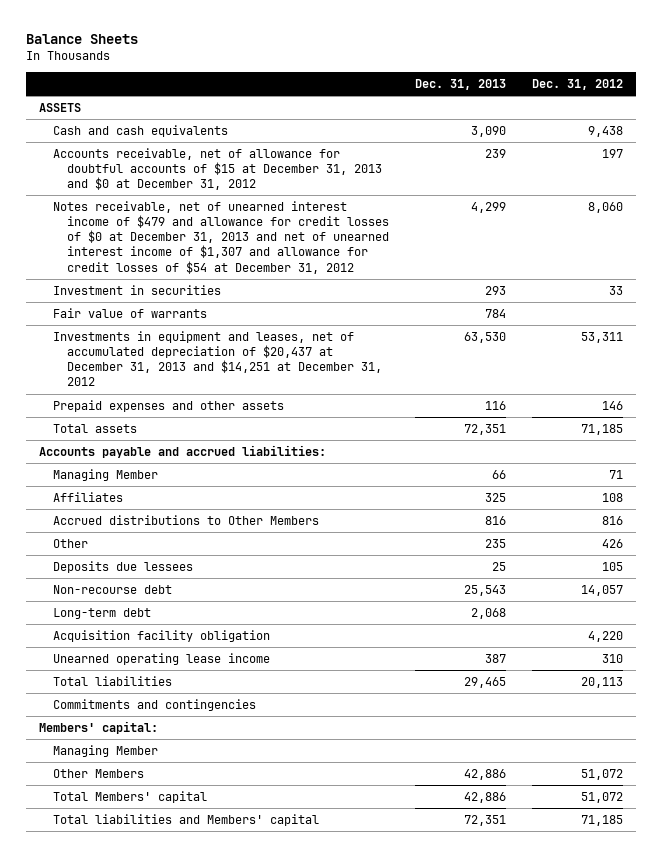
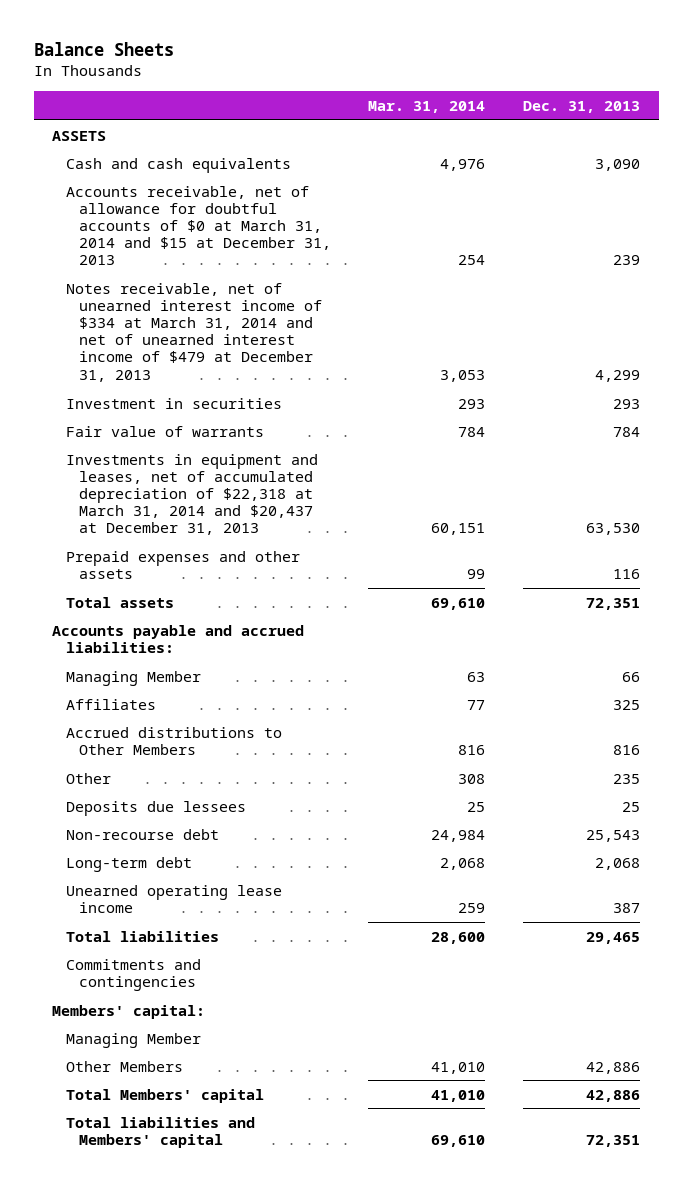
[532,78,624,90] Dec. 31, 2012 -> none
none -> [368,100,486,113] Mar. 31, 2014
[52,147,382,191] Accounts receivable, net of allowance for doubtful accounts of $15 at December 31, 2013 and $0 at December 31, 2012 -> [65,185,331,266] Accounts receivable, net of allowance for doubtful accounts of $0 at March 31, 2014 and $15 at December 31, 2013
[52,200,389,274] Notes receivable, net of unearned interest income of $479 and allowance for credit losses of $0 at December 31, 2013 and net of unearned interest income of $1,307 and allowance for credit losses of $54 at December 31, 2012 -> [65,282,322,382] Notes receivable, net of unearned interest income of $334 at March 31, 2014 and net of unearned interest income of $479 at December 31, 2013
[52,330,382,387] Investments in equipment and leases, net of accumulated depreciation of $20,437 at December 31, 2013 and $14,251 at December 31, 2012 -> [65,453,318,536] Investments in equipment and leases, net of accumulated depreciation of $22,318 at March 31, 2014 and $20,437 at December 31, 2013
[52,629,270,642] Acquisition facility obligation -> none

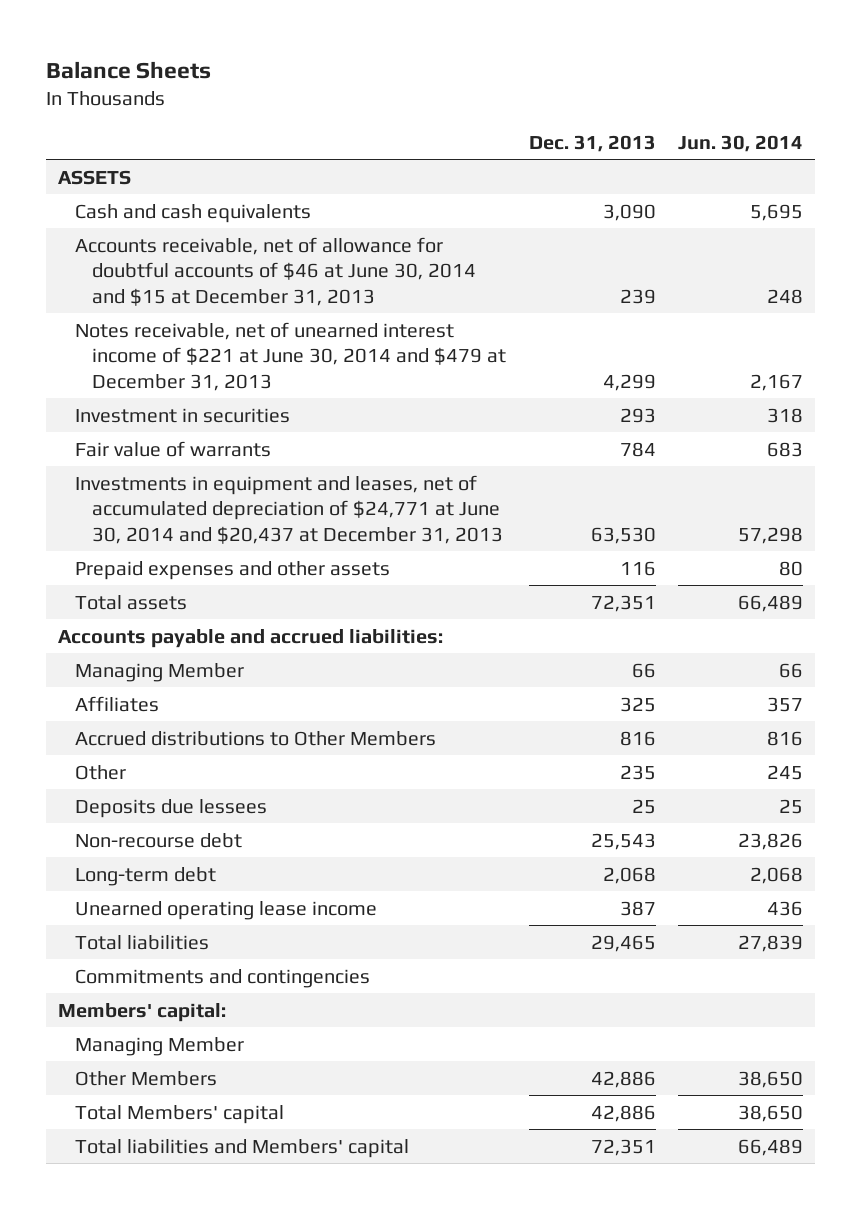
[368,100,486,113] Mar. 31, 2014 -> none
none -> [678,134,804,152] Jun. 30, 2014
[65,185,331,266] Accounts receivable, net of allowance for doubtful accounts of $0 at March 31, 2014 and $15 at December 31, 2013 -> [75,236,477,306] Accounts receivable, net of allowance for doubtful accounts of $46 at June 30, 2014 and $15 at December 31, 2013
[65,282,322,382] Notes receivable, net of unearned interest income of $334 at March 31, 2014 and net of unearned interest income of $479 at December 31, 2013 -> [75,321,507,391] Notes receivable, net of unearned interest income of $221 at June 30, 2014 and $479 at December 31, 2013
[65,453,318,536] Investments in equipment and leases, net of accumulated depreciation of $22,318 at March 31, 2014 and $20,437 at December 31, 2013 -> [75,474,504,544] Investments in equipment and leases, net of accumulated depreciation of $24,771 at June 30, 2014 and $20,437 at December 31, 2013

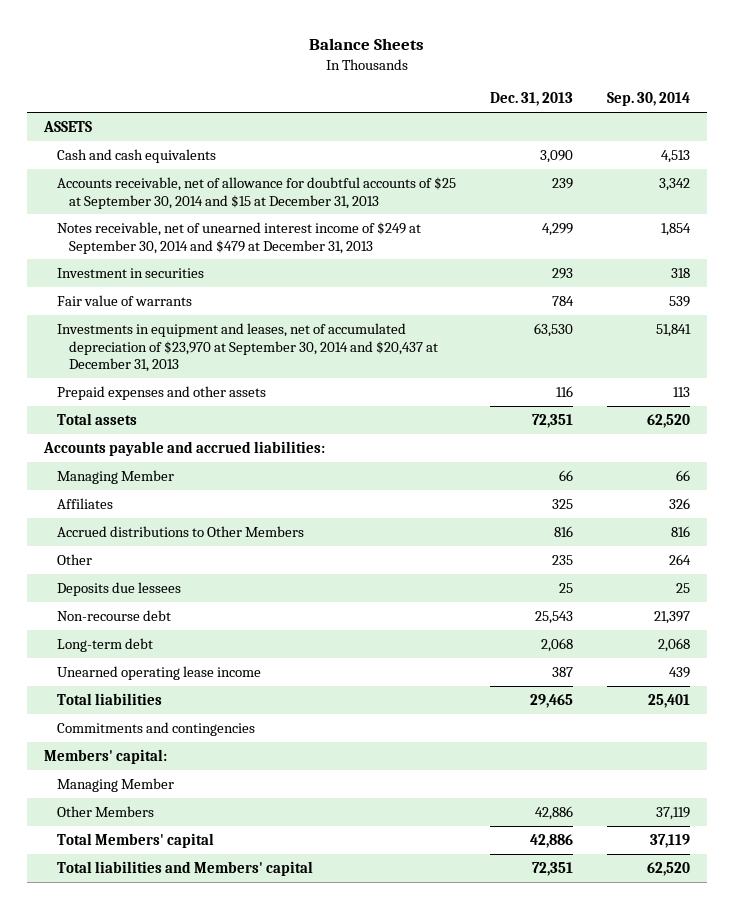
[678,134,804,152] Jun. 30, 2014 -> none
none -> [607,92,691,107] Sep. 30, 2014
[75,236,477,306] Accounts receivable, net of allowance for doubtful accounts of $46 at June 30, 2014 and $15 at December 31, 2013 -> [56,176,456,209] Accounts receivable, net of allowance for doubtful accounts of $25 at September 30, 2014 and $15 at December 31, 2013
[75,321,507,391] Notes receivable, net of unearned interest income of $221 at June 30, 2014 and $479 at December 31, 2013 -> [56,221,421,254] Notes receivable, net of unearned interest income of $249 at September 30, 2014 and $479 at December 31, 2013
[75,474,504,544] Investments in equipment and leases, net of accumulated depreciation of $24,771 at June 30, 2014 and $20,437 at December 31, 2013 -> [56,322,439,373] Investments in equipment and leases, net of accumulated depreciation of $23,970 at September 30, 2014 and $20,437 at December 31, 2013

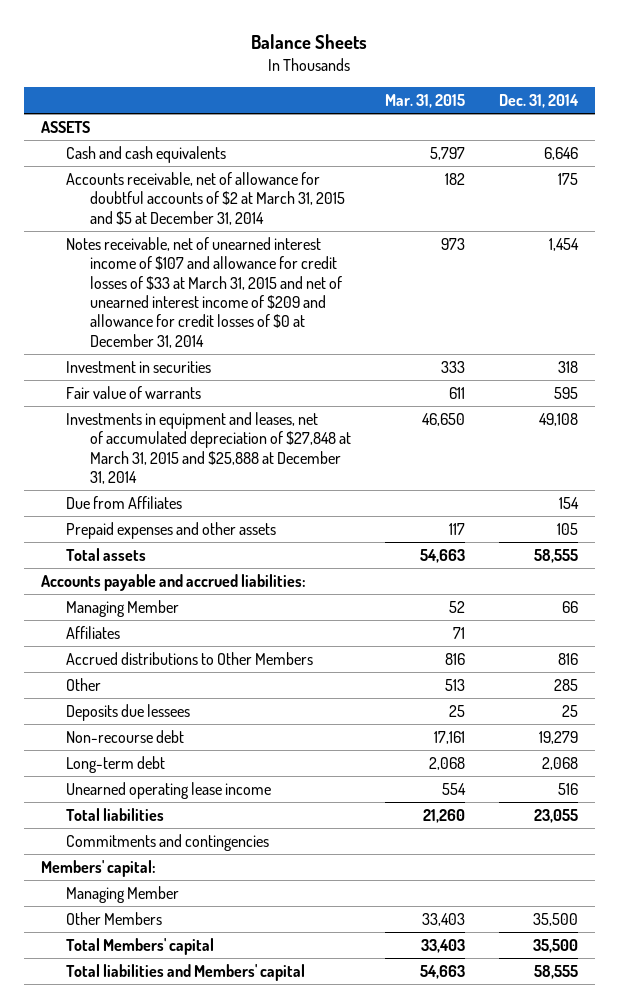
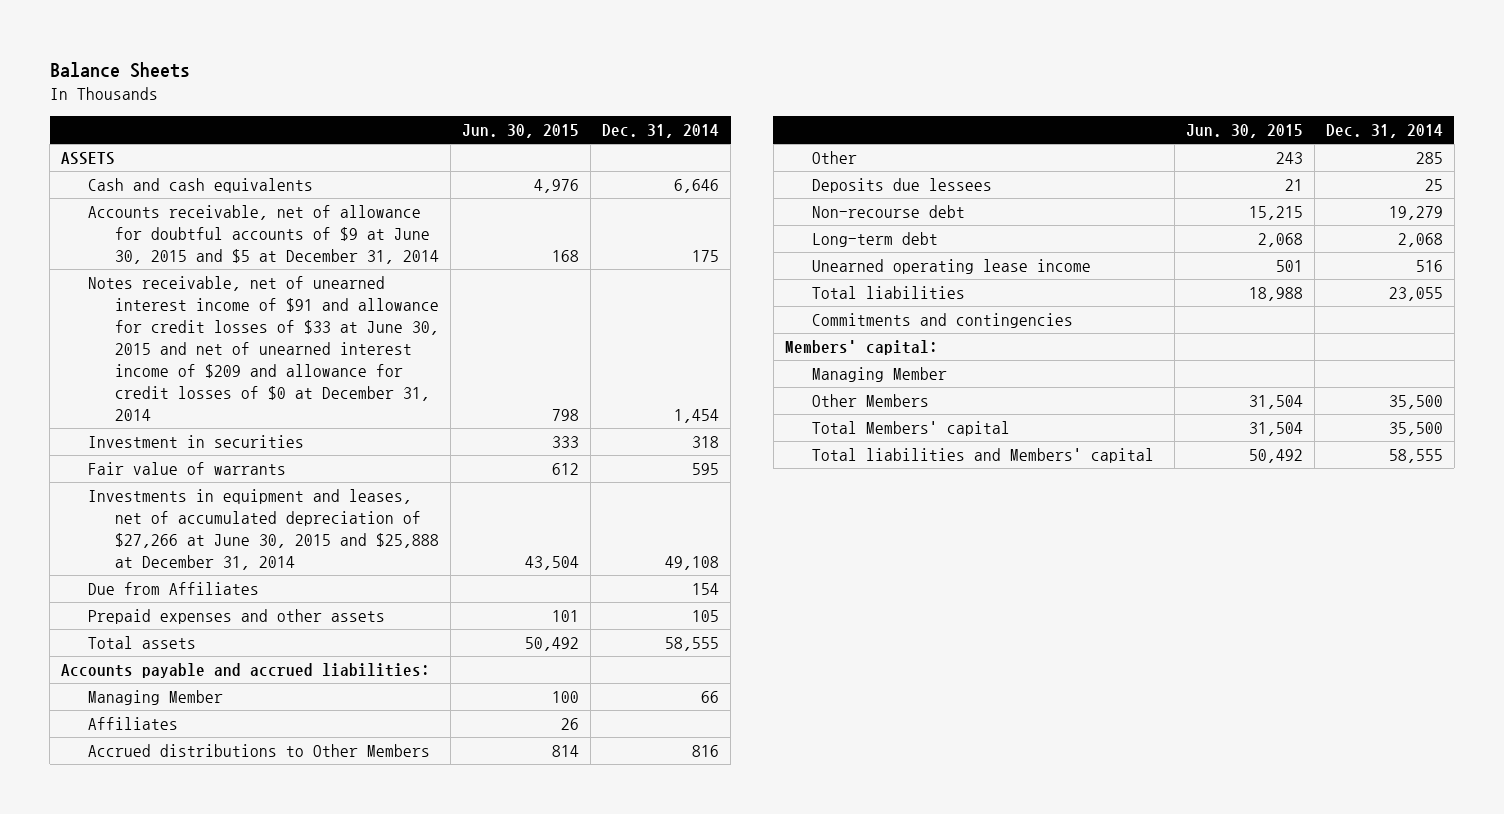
[385,94,466,109] Mar. 31, 2015 -> none
none -> [461,124,579,139] Jun. 30, 2015
[65,171,346,225] Accounts receivable, net of allowance for doubtful accounts of $2 at March 31, 2015 and $5 at December 31, 2014 -> [87,205,439,264] Accounts receivable, net of allowance for doubtful accounts of $9 at June 30, 2015 and $5 at December 31, 2014
[65,236,343,348] Notes receivable, net of unearned interest income of $107 and allowance for credit losses of $33 at March 31, 2015 and net of unearned interest income of $209 and allowance for credit losses of $0 at December 31, 2014 -> [87,276,439,421] Notes receivable, net of unearned interest income of $91 and allowance for credit losses of $33 at June 30, 2015 and net of unearned interest income of $209 and allowance for credit losses of $0 at December 31, 2014
[65,411,352,485] Investments in equipment and leases, net of accumulated depreciation of $27,848 at March 31, 2015 and $25,888 at December 31, 2014 -> [87,489,439,570] Investments in equipment and leases, net of accumulated depreciation of $27,266 at June 30, 2015 and $25,888 at December 31, 2014

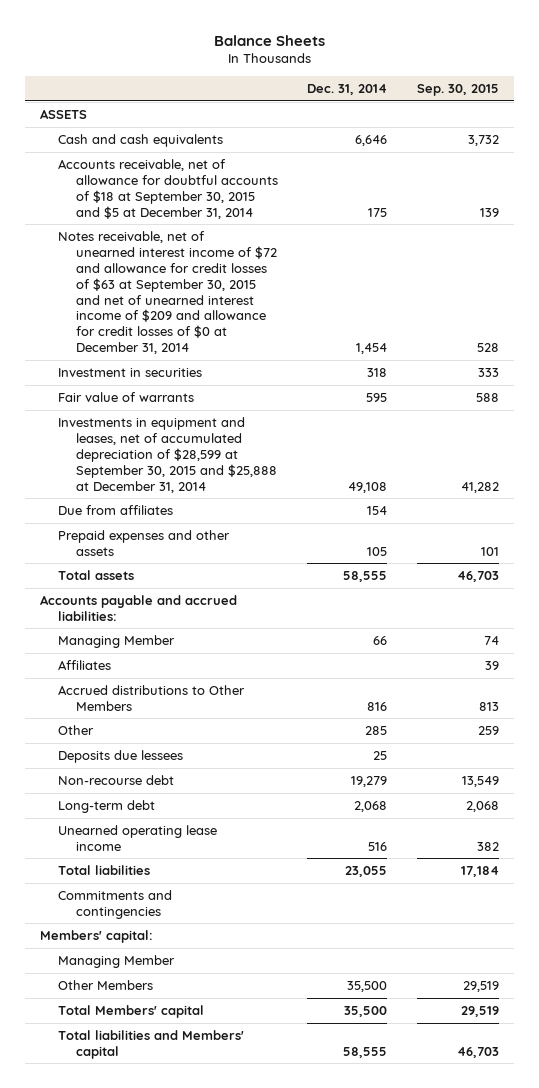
[461,124,579,139] Jun. 30, 2015 -> none
none -> [416,84,499,97] Sep. 30, 2015
[87,205,439,264] Accounts receivable, net of allowance for doubtful accounts of $9 at June 30, 2015 and $5 at December 31, 2014 -> [57,158,278,219] Accounts receivable, net of allowance for doubtful accounts of $18 at September 30, 2015 and $5 at December 31, 2014
[87,276,439,421] Notes receivable, net of unearned interest income of $91 and allowance for credit losses of $33 at June 30, 2015 and net of unearned interest income of $209 and allowance for credit losses of $0 at December 31, 2014 -> [57,230,277,355] Notes receivable, net of unearned interest income of $72 and allowance for credit losses of $63 at September 30, 2015 and net of unearned interest income of $209 and allowance for credit losses of $0 at December 31, 2014
[87,489,439,570] Investments in equipment and leases, net of accumulated depreciation of $27,266 at June 30, 2015 and $25,888 at December 31, 2014 -> [57,416,277,493] Investments in equipment and leases, net of accumulated depreciation of $28,599 at September 30, 2015 and $25,888 at December 31, 2014
[87,582,259,596] Due from Affiliates -> [57,504,173,515] Due from affiliates

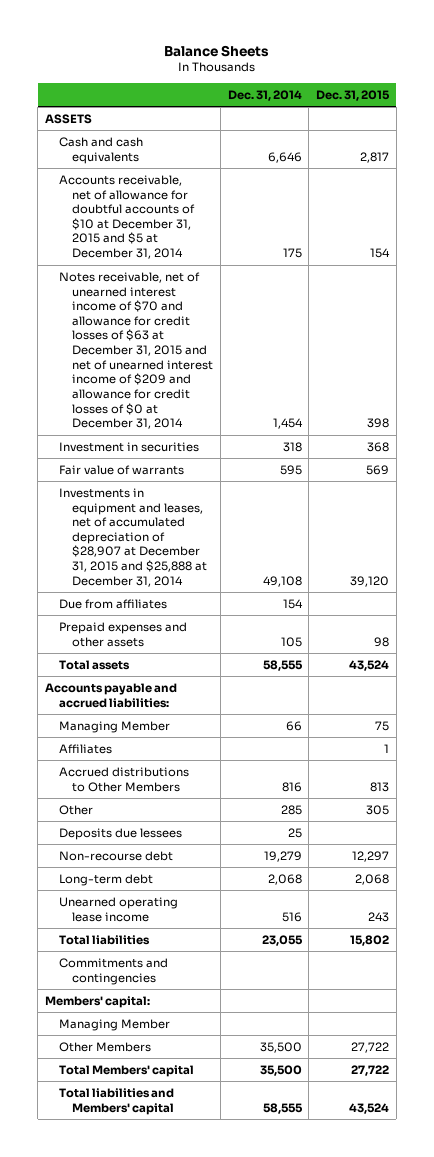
[416,84,499,97] Sep. 30, 2015 -> none
none -> [316,89,391,101] Dec. 31, 2015
[57,158,278,219] Accounts receivable, net of allowance for doubtful accounts of $18 at September 30, 2015 and $5 at December 31, 2014 -> [58,174,196,260] Accounts receivable, net of allowance for doubtful accounts of $10 at December 31, 2015 and $5 at December 31, 2014
[57,230,277,355] Notes receivable, net of unearned interest income of $72 and allowance for credit losses of $63 at September 30, 2015 and net of unearned interest income of $209 and allowance for credit losses of $0 at December 31, 2014 -> [58,271,214,430] Notes receivable, net of unearned interest income of $70 and allowance for credit losses of $63 at December 31, 2015 and net of unearned interest income of $209 and allowance for credit losses of $0 at December 31, 2014
[57,416,277,493] Investments in equipment and leases, net of accumulated depreciation of $28,599 at September 30, 2015 and $25,888 at December 31, 2014 -> [58,487,208,587] Investments in equipment and leases, net of accumulated depreciation of $28,907 at December 31, 2015 and $25,888 at December 31, 2014

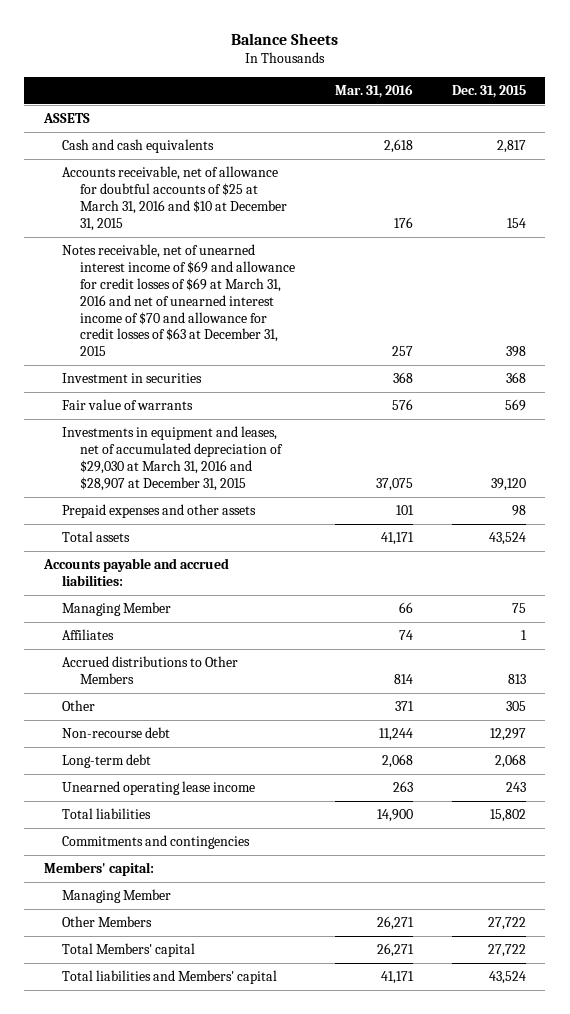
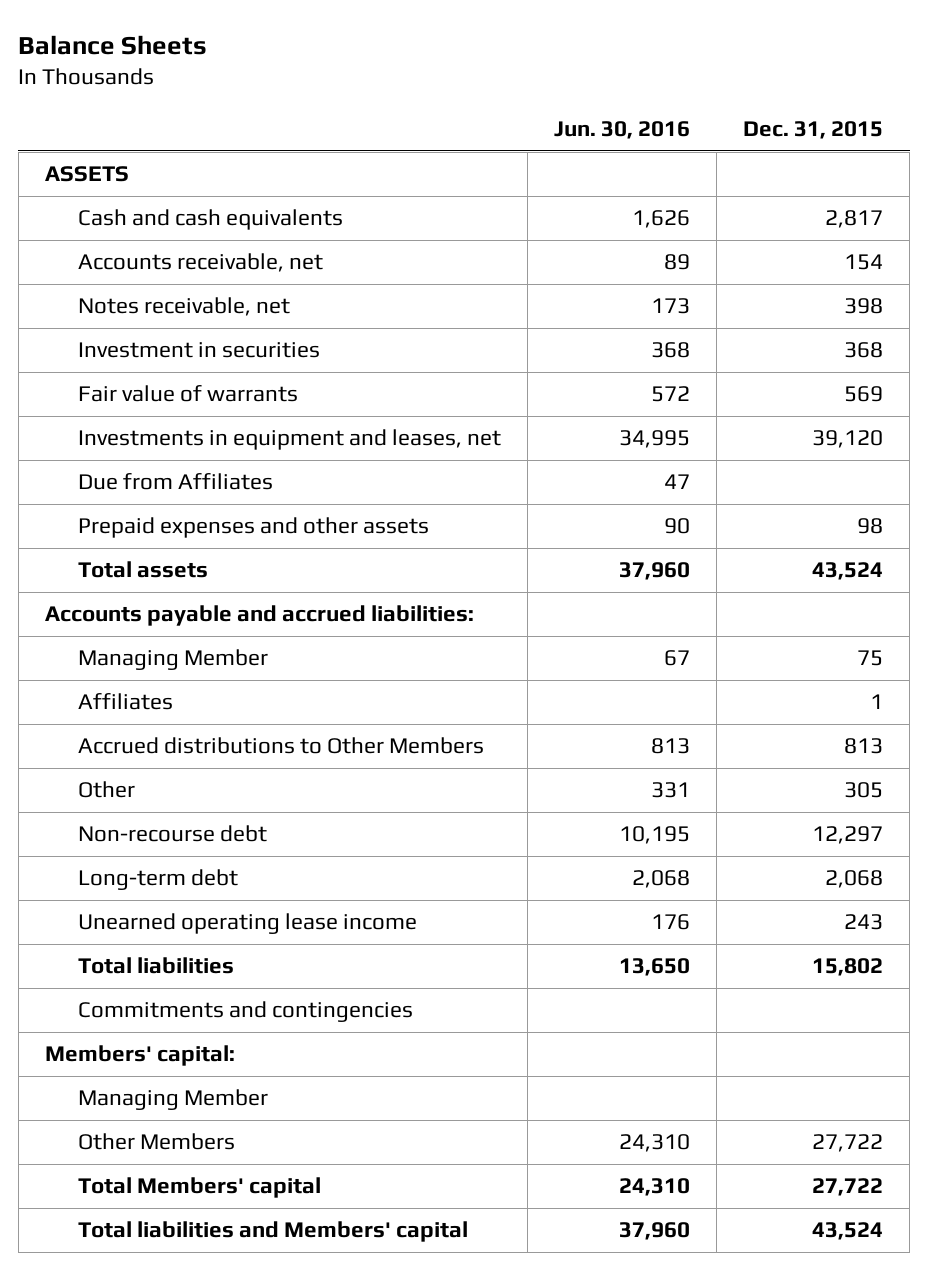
[334,83,413,98] Mar. 31, 2016 -> none
none -> [553,121,690,140] Jun. 30, 2016
[62,165,288,231] Accounts receivable, net of allowance for doubtful accounts of $25 at March 31, 2016 and $10 at December 31, 2015 -> [77,253,323,273] Accounts receivable, net
[62,243,296,357] Notes receivable, net of unearned interest income of $69 and allowance for credit losses of $69 at March 31, 2016 and net of unearned interest income of $70 and allowance for credit losses of $63 at December 31, 2015 -> [77,297,290,317] Notes receivable, net
[62,425,284,491] Investments in equipment and leases, net of accumulated depreciation of $29,030 at March 31, 2016 and $28,907 at December 31, 2015 -> [77,429,501,451] Investments in equipment and leases, net
none -> [77,473,273,491] Due from Affiliates

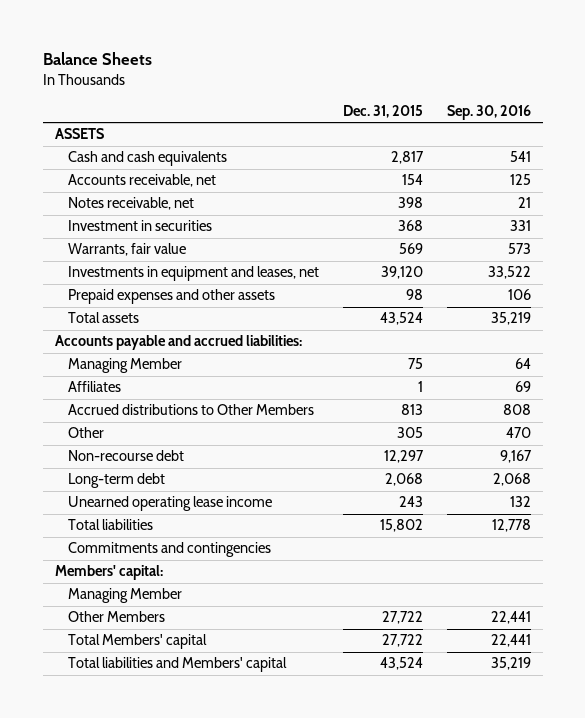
[553,121,690,140] Jun. 30, 2016 -> none
none -> [446,104,531,120] Sep. 30, 2016
[77,385,298,403] Fair value of warrants -> [68,243,187,257] Warrants, fair value
[77,473,273,491] Due from Affiliates -> none

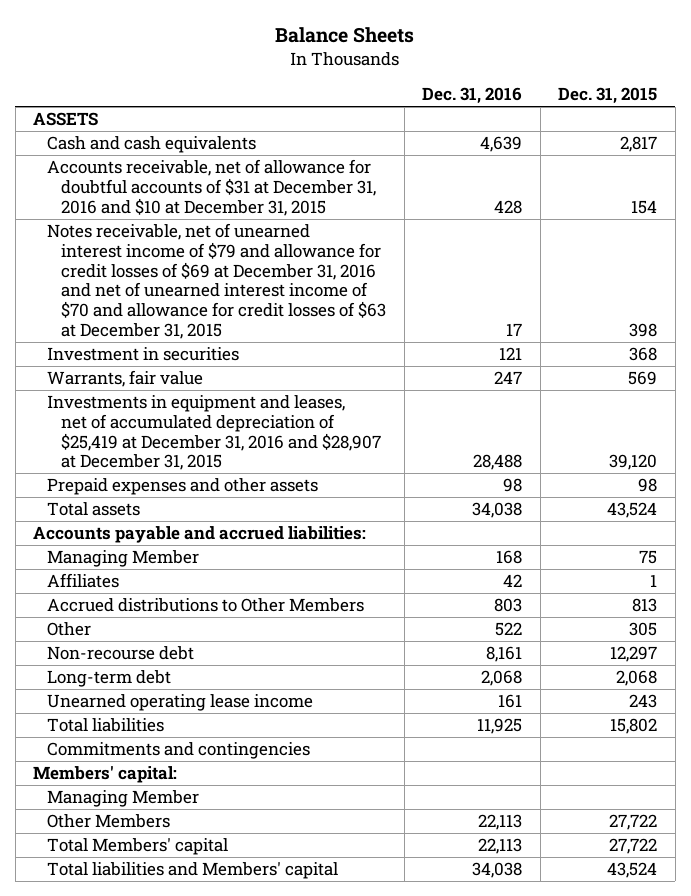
[446,104,531,120] Sep. 30, 2016 -> none
none -> [422,87,523,105] Dec. 31, 2016
[68,174,217,188] Accounts receivable, net -> [47,159,377,216] Accounts receivable, net of allowance for doubtful accounts of $31 at December 31, 2016 and $10 at December 31, 2015
[68,197,195,211] Notes receivable, net -> [47,223,387,339] Notes receivable, net of unearned interest income of $79 and allowance for credit losses of $69 at December 31, 2016 and net of unearned interest income of $70 and allowance for credit losses of $63 at December 31, 2015
[68,266,320,282] Investments in equipment and leases, net -> [47,395,382,471] Investments in equipment and leases, net of accumulated depreciation of $25,419 at December 31, 2016 and $28,907 at December 31, 2015

